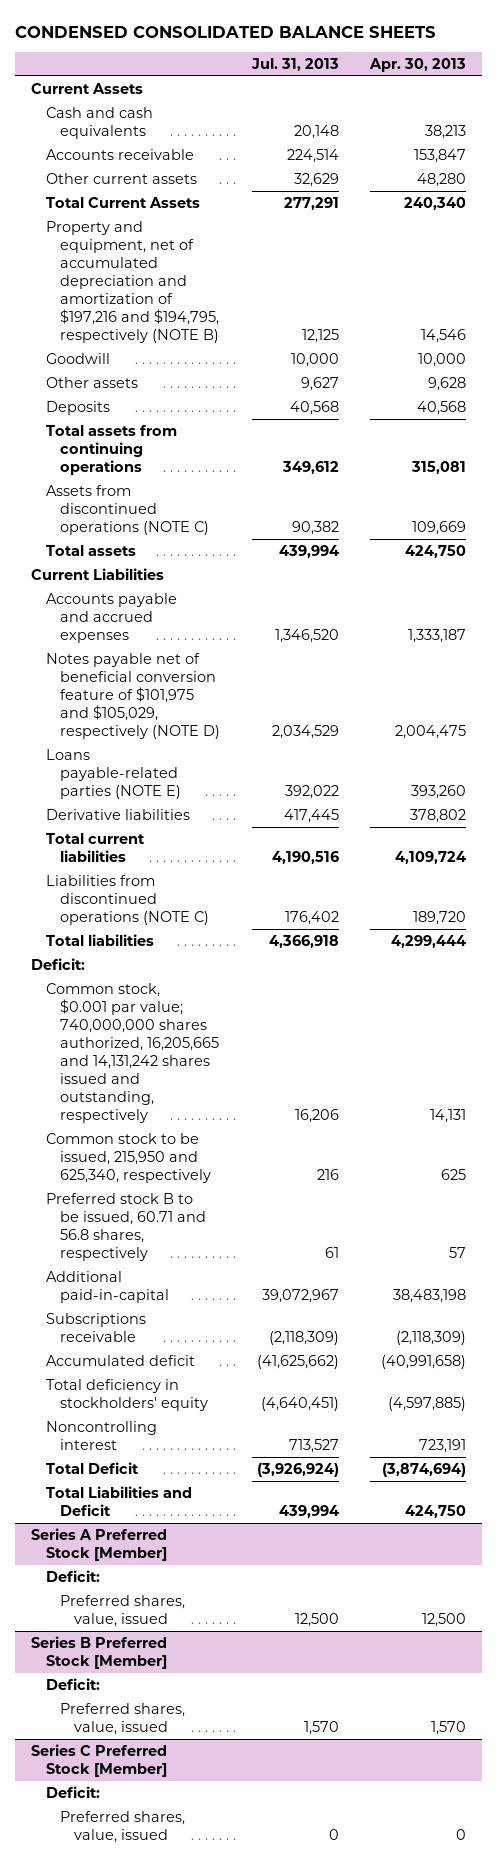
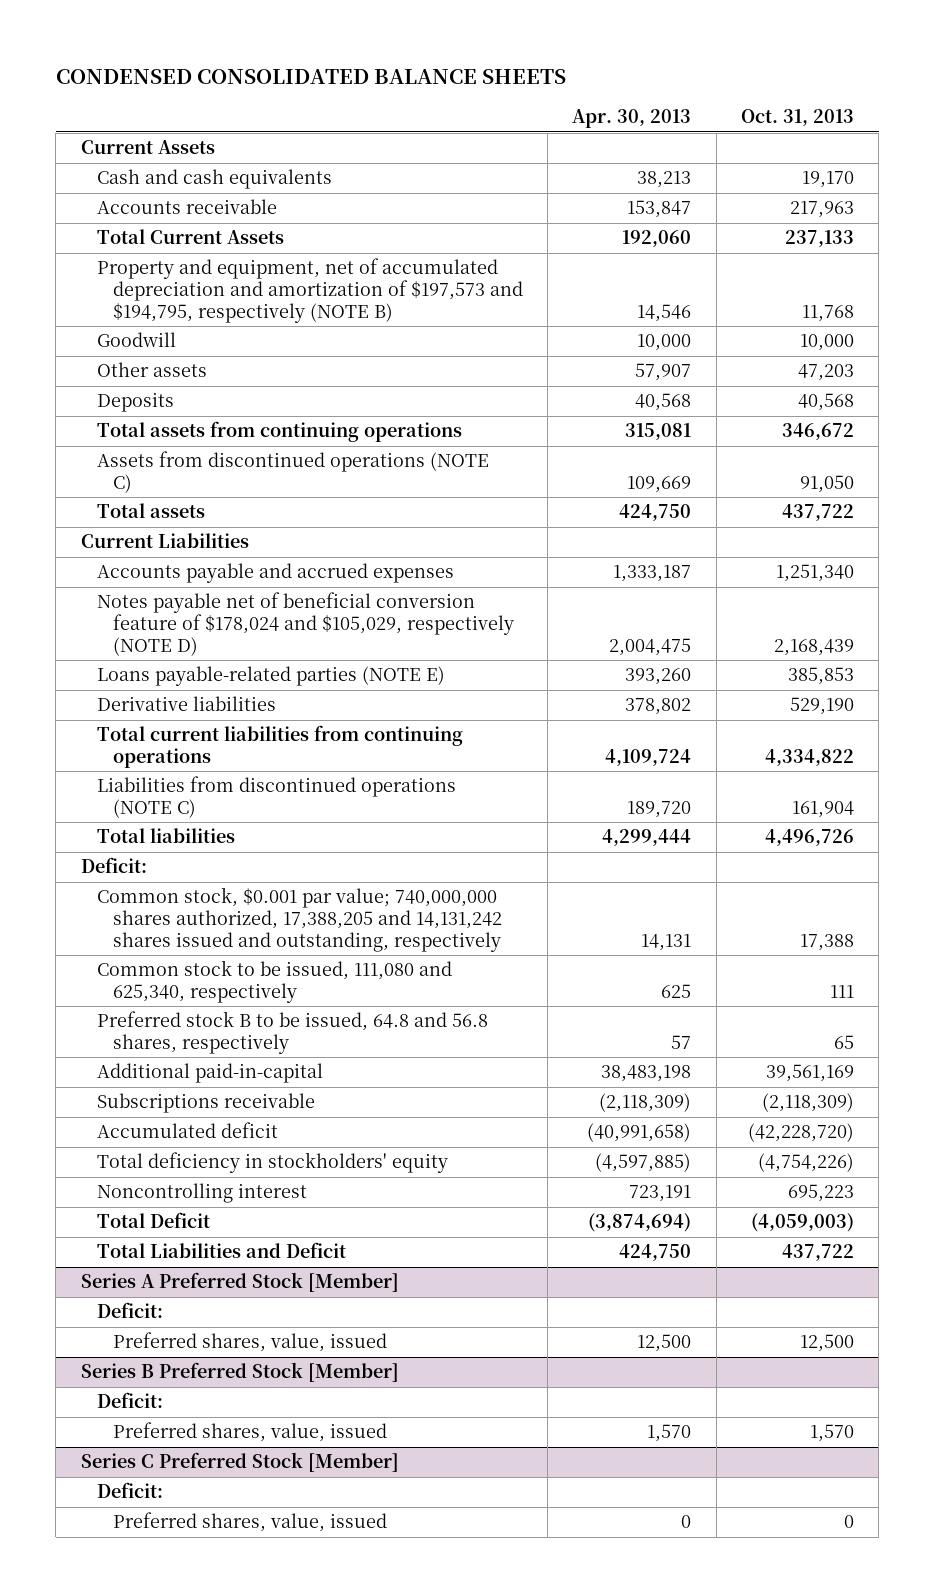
[250,58,339,72] Jul. 31, 2013 -> none
none -> [741,109,855,127] Oct. 31, 2013
[45,172,197,184] Other current assets -> none
[404,196,467,210] 240,340 -> [622,230,692,248] 192,060
[45,220,219,344] Property and equipment, net of accumulated depreciation and amortization of $197,216 and $194,795, respectively (NOTE B) -> [96,258,523,323] Property and equipment, net of accumulated depreciation and amortization of $197,573 and $194,795, respectively (NOTE B)
[428,376,467,391] 9,628 -> [635,363,692,382] 57,907
[45,652,220,740] Notes payable net of beneficial conversion feature of $101,975 and $105,029, respectively (NOTE D) -> [96,592,514,656] Notes payable net of beneficial conversion feature of $178,024 and $105,029, respectively (NOTE D)
[45,832,145,862] Total current liabilities -> [96,725,463,769] Total current liabilities from continuing operations
[45,982,219,1124] Common stock, $0.001 par value; 740,000,000 shares authorized, 16,205,665 and 14,131,242 shares issued and outstanding, respectively -> [96,887,502,952] Common stock, $0.001 par value; 740,000,000 shares authorized, 17,388,205 and 14,131,242 shares issued and outstanding, respectively
[45,1132,211,1183] Common stock to be issued, 215,950 and 625,340, respectively -> [96,960,452,1004] Common stock to be issued, 111,080 and 625,340, respectively
[45,1192,206,1262] Preferred stock B to be issued, 60.71 and 56.8 shares, respectively -> [96,1011,488,1055] Preferred stock B to be issued, 64.8 and 56.8 shares, respectively

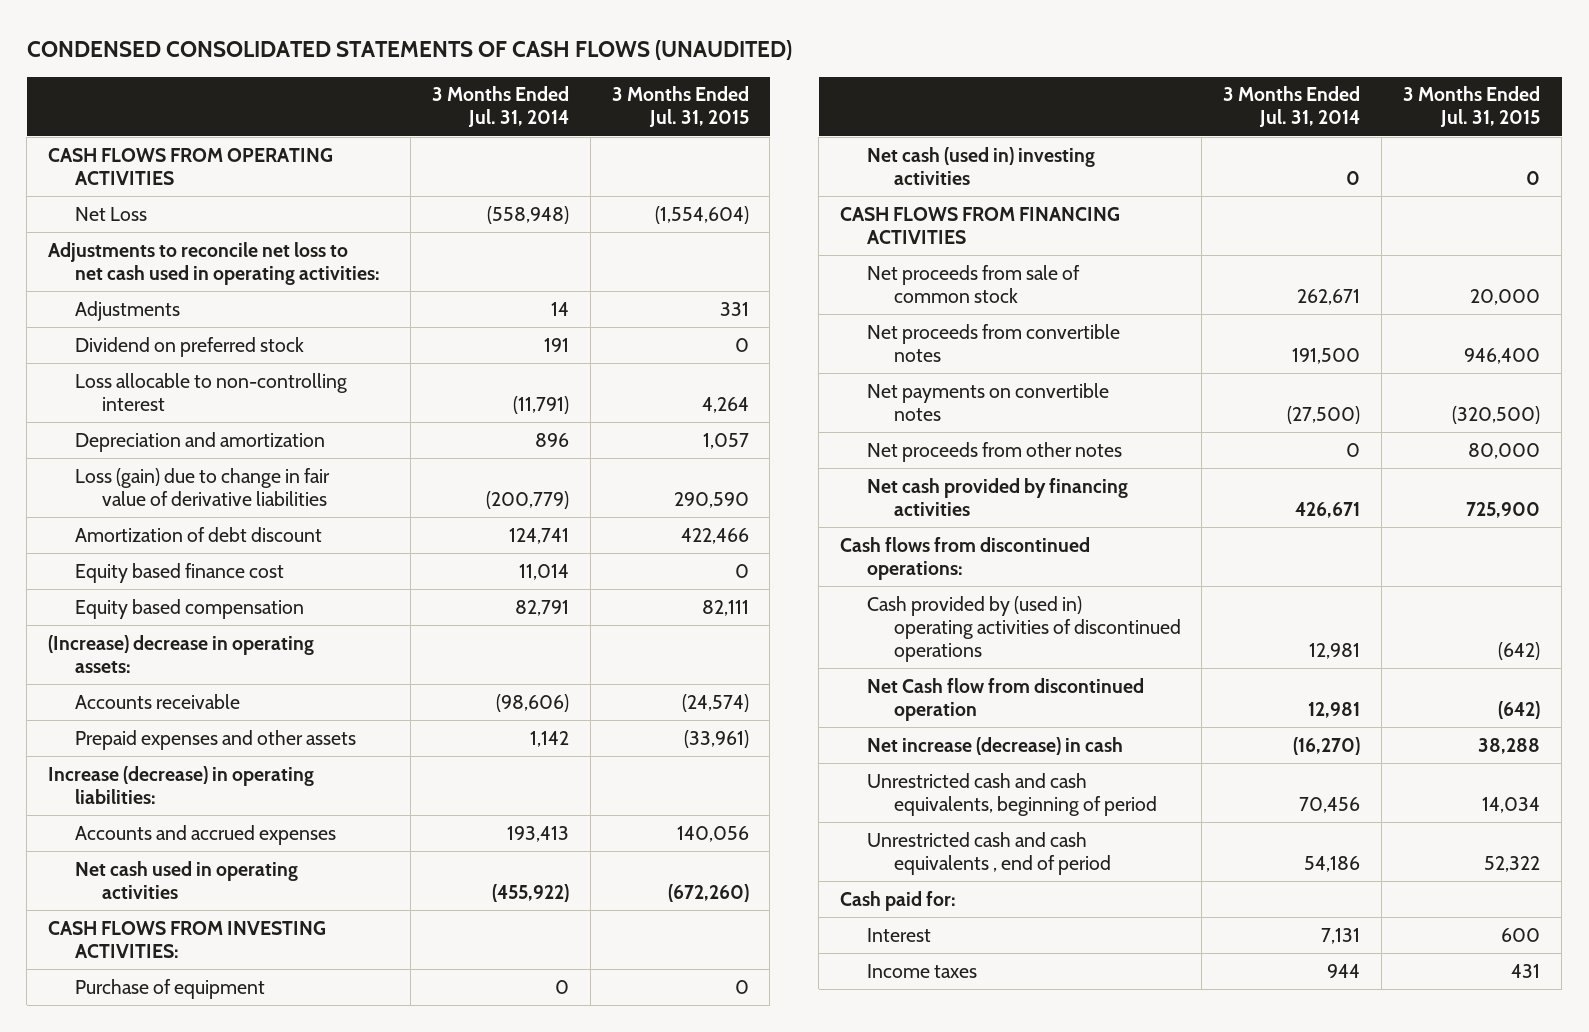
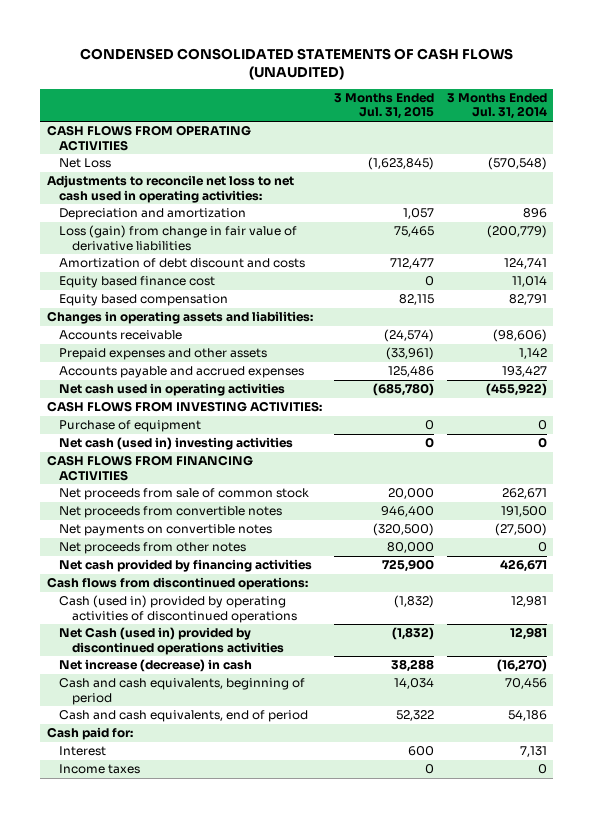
[486,205,569,224] (558,948) -> [487,157,547,171] (570,548)
[654,205,749,224] (1,554,604) -> [368,157,435,171] (1,623,845)
[75,300,181,321] Adjustments -> none
[75,336,305,357] Dividend on preferred stock -> none
[75,372,348,411] Loss allocable to non-controlling interest -> none
[75,467,331,506] Loss (gain) due to change in fair value of derivative liabilities -> [59,225,298,251] Loss (gain) from change in fair value of derivative liabilities
[673,491,749,508] 290,590 -> [394,226,435,238] 75,465
[75,526,323,542] Amortization of debt discount -> [59,258,306,269] Amortization of debt discount and costs
[680,527,749,544] 422,466 -> [390,258,435,270] 712,477
[48,634,315,673] (Increase) decrease in operating assets: -> none
[701,599,749,616] 82,111 -> [399,294,435,306] 82,115
none -> [46,311,313,325] Changes in operating assets and liabilities:
[48,765,315,804] Increase (decrease) in operating liabilities: -> none
[75,824,337,845] Accounts and accrued expenses -> [59,366,305,379] Accounts payable and accrued expenses
[506,825,569,842] 193,413 -> [501,366,547,378] 193,427
[676,825,749,842] 140,056 -> [388,366,435,378] 125,486
[667,883,749,902] (672,260) -> [373,383,435,397] (685,780)
[866,595,1181,663] Cash provided by (used in) operating activities of discontinued operations -> [59,595,297,623] Cash (used in) provided by operating activities of discontinued operations
[1498,642,1541,661] (642) -> [394,595,435,609] (1,832)
[866,677,1144,721] Net Cash flow from discontinued operation -> [59,627,284,655] Net Cash (used in) provided by discontinued operations activities
[1498,700,1541,719] (642) -> [392,627,435,641] (1,832)
[866,772,1157,816] Unrestricted cash and cash equivalents, beginning of period -> [59,678,306,705] Cash and cash equivalents, beginning of period
[866,831,1111,875] Unrestricted cash and cash equivalents , end of period -> [59,710,309,723] Cash and cash equivalents, end of period
[1327,963,1361,978] 944 -> [537,764,547,775] 0
[1511,963,1541,978] 431 -> [425,764,435,775] 0

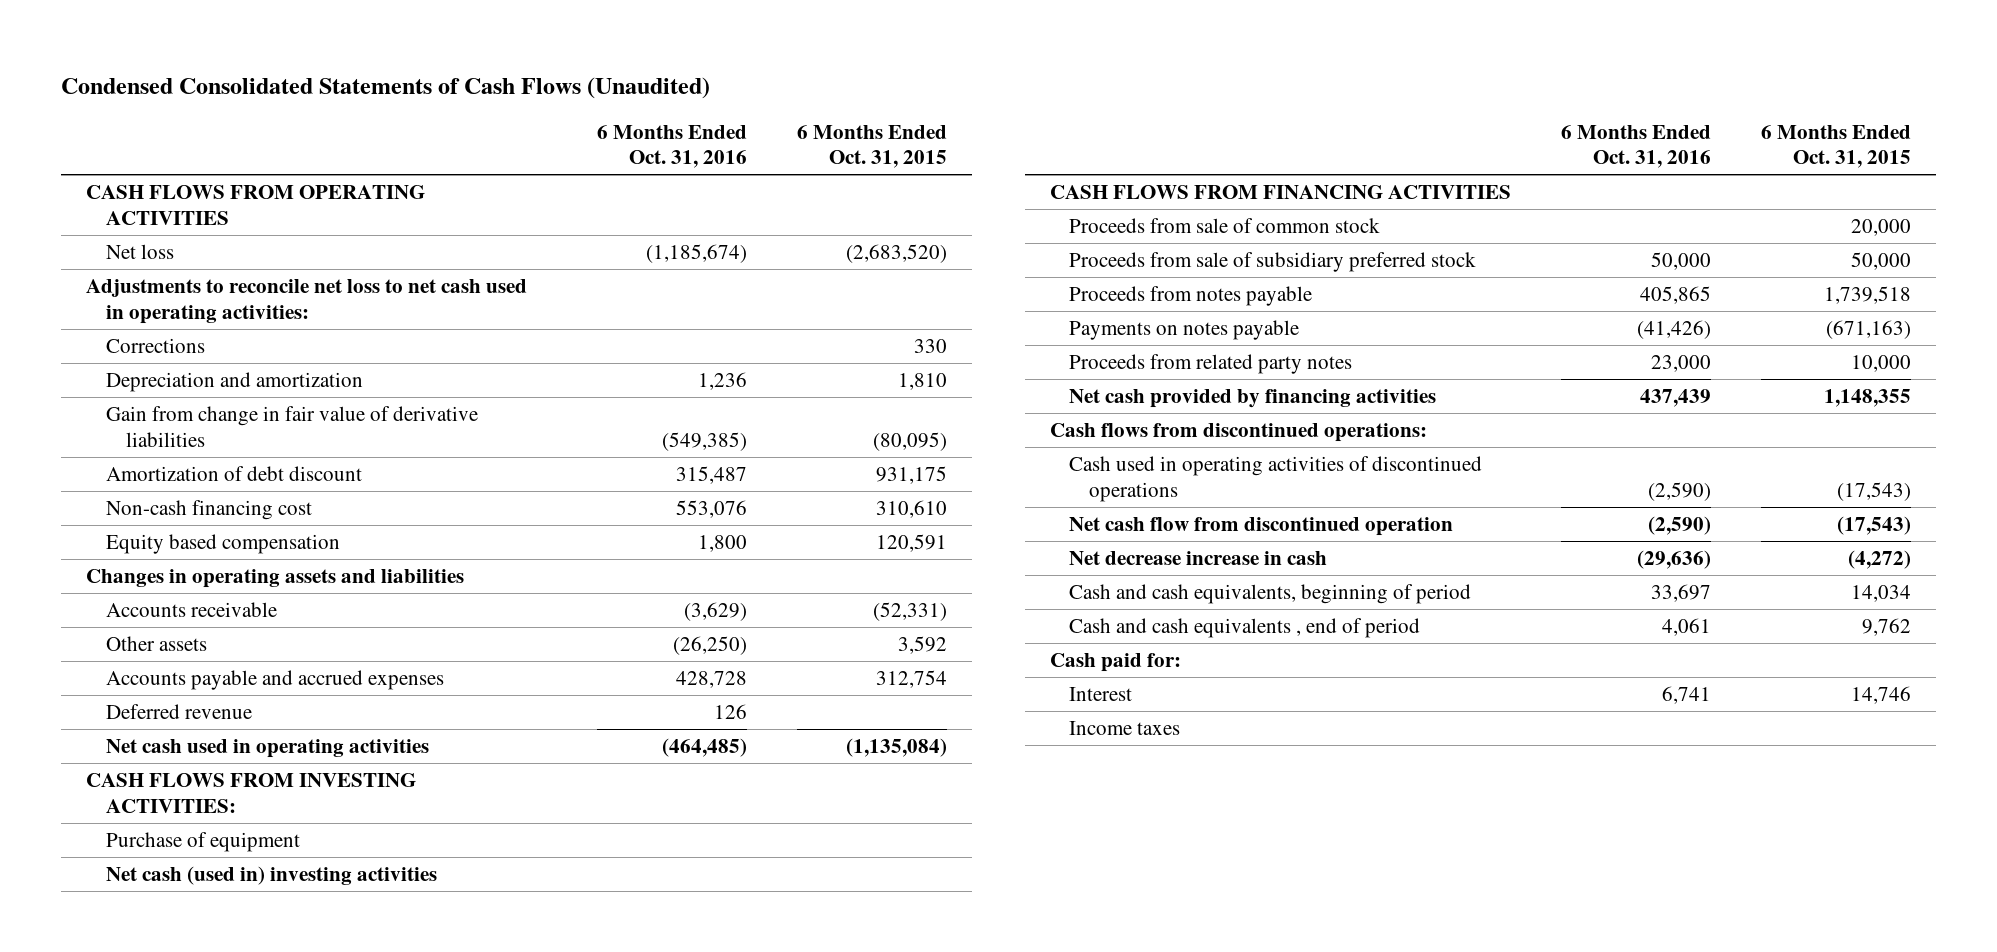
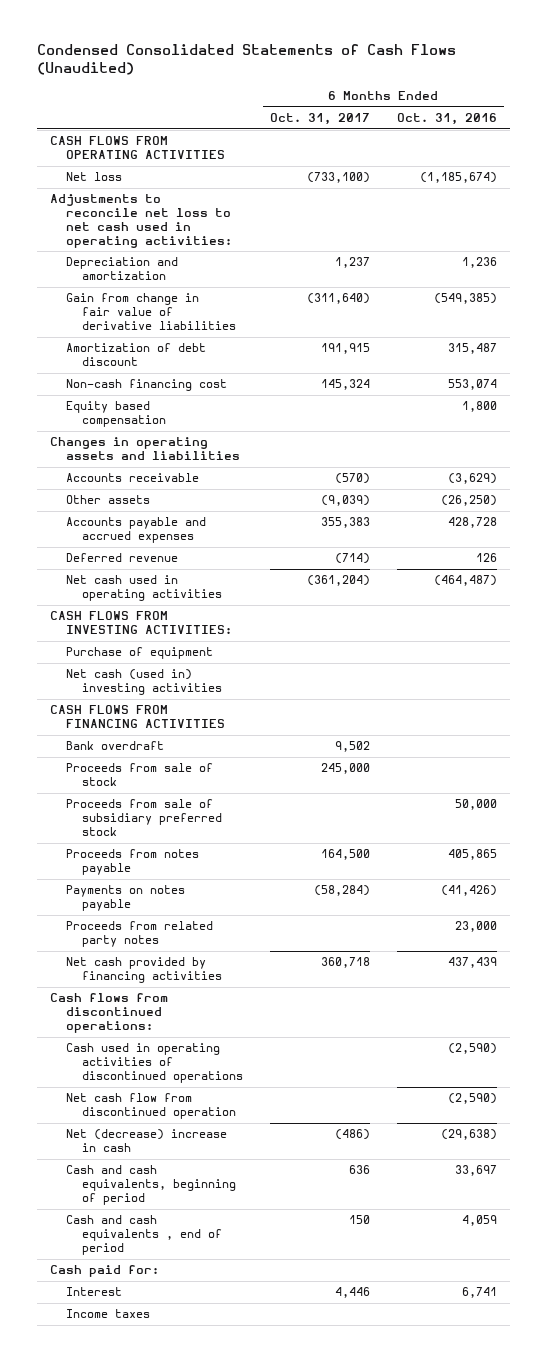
[797,124,948,169] 6 Months Ended Oct. 31, 2015 -> none
none -> [269,113,370,126] Oct. 31, 2017
[106,338,206,354] Corrections -> none
[676,500,748,519] 553,076 -> [447,379,497,391] 553,074
[662,738,748,758] (464,485) -> [433,575,497,587] (464,487)
none -> [66,741,165,751] Bank overdraft
[1069,218,1381,234] Proceeds from sale of common stock -> [66,763,214,787] Proceeds from sale of stock
[1069,551,1328,566] Net decrease increase in cash -> [66,1129,228,1153] Net (decrease) increase in cash
[1636,550,1711,570] (29,636) -> [440,1129,497,1141] (29,638)
[1661,618,1711,637] 4,061 -> [461,1215,497,1227] 4,059

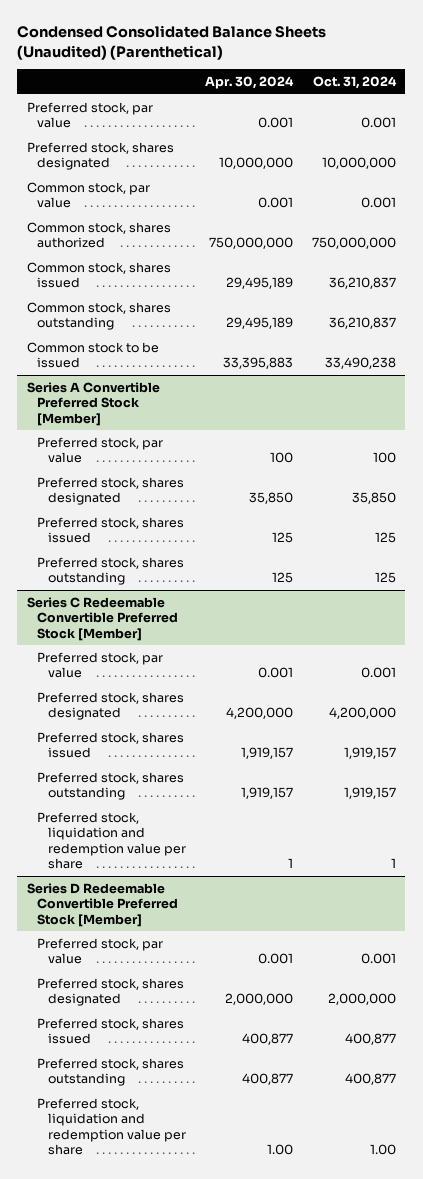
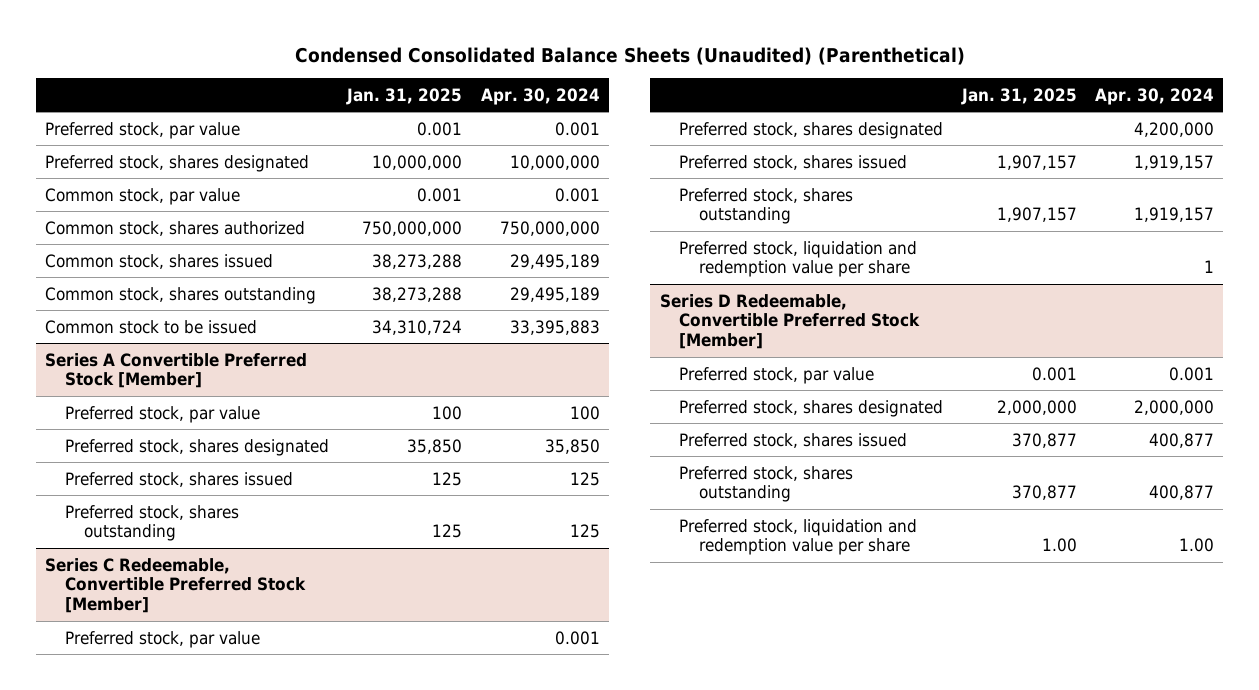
[312,76,397,90] Oct. 31, 2024 -> none
none -> [346,87,463,105] Jan. 31, 2025
[26,596,179,641] Series C Redeemable Convertible Preferred Stock [Member] -> [45,557,306,614] Series C Redeemable, Convertible Preferred Stock [Member]
[26,882,179,927] Series D Redeemable Convertible Preferred Stock [Member] -> [659,293,921,350] Series D Redeemable, Convertible Preferred Stock [Member]

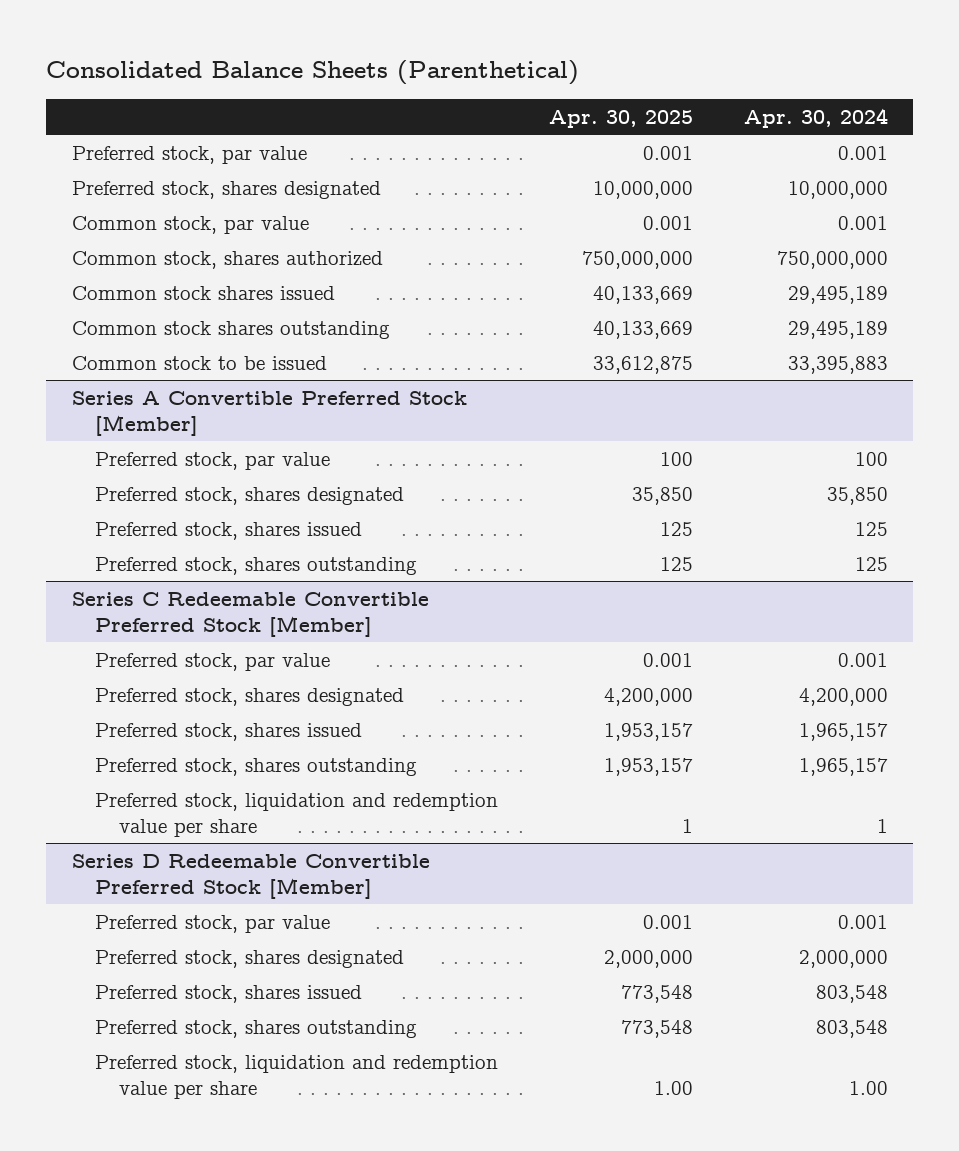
[294,46,965,65] Condensed Consolidated Balance Sheets (Unaudited) (Parenthetical) -> [46,60,580,86] Consolidated Balance Sheets (Parenthetical)
[346,87,463,105] Jan. 31, 2025 -> none
none -> [548,109,693,128] Apr. 30, 2025
[45,253,274,269] Common stock, shares issued -> [71,285,335,300] Common stock shares issued
[45,286,317,304] Common stock, shares outstanding -> [71,320,390,339] Common stock shares outstanding
[45,557,306,614] Series C Redeemable, Convertible Preferred Stock [Member] -> [71,591,429,637] Series C Redeemable Convertible Preferred Stock [Member]
[1134,154,1215,170] 1,919,157 -> [798,722,888,741] 1,965,157
[1134,207,1215,223] 1,919,157 -> [798,757,888,776] 1,965,157
[659,293,921,350] Series D Redeemable, Convertible Preferred Stock [Member] -> [71,853,430,899] Series D Redeemable Convertible Preferred Stock [Member]
[1149,432,1215,448] 400,877 -> [815,984,888,1003] 803,548
[1149,485,1215,501] 400,877 -> [815,1019,888,1038] 803,548

